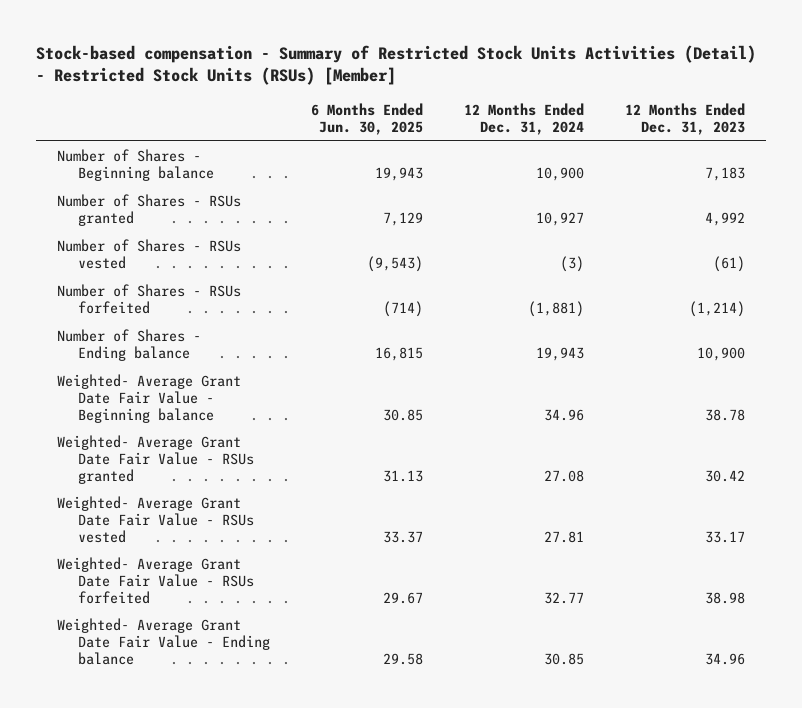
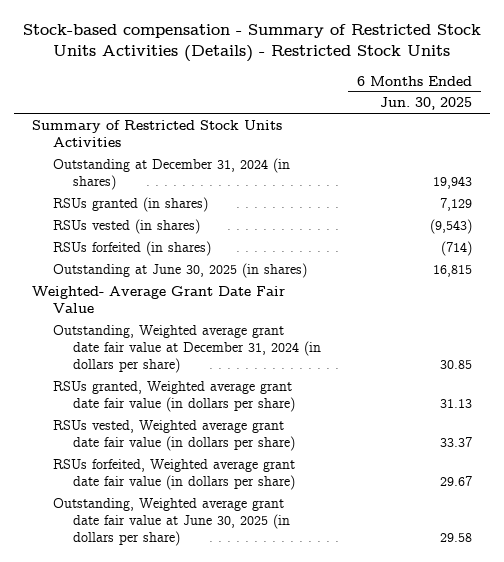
[36,44,757,86] Stock-based compensation - Summary of Restricted Stock Units Activities (Detail) - Restricted Stock Units (RSUs) [Member] -> [23,24,482,63] Stock-based compensation - Summary of Restricted Stock Units Activities (Details) - Restricted Stock Units
[463,102,584,135] 12 Months Ended Dec. 31, 2024 -> none
[625,102,746,135] 12 Months Ended Dec. 31, 2023 -> none
none -> [32,119,283,147] Summary of Restricted Stock Units Activities
[56,148,214,181] Number of Shares - Beginning balance -> [52,157,290,190] Outstanding at December 31, 2024 (in shares)
[56,193,241,226] Number of Shares - RSUs granted -> [52,196,208,212] RSUs granted (in shares)
[56,238,241,269] Number of Shares - RSUs vested -> [52,218,200,234] RSUs vested (in shares)
[56,283,241,314] Number of Shares - RSUs forfeited -> [52,240,211,256] RSUs forfeited (in shares)
[56,328,201,361] Number of Shares - Ending balance -> [52,262,307,278] Outstanding at June 30, 2025 (in shares)
none -> [32,285,286,313] Weighted- Average Grant Date Fair Value
[56,373,241,423] Weighted- Average Grant Date Fair Value - Beginning balance -> [52,324,322,374] Outstanding, Weighted average grant date fair value at December 31, 2024 (in dollars per share)
[56,434,254,484] Weighted- Average Grant Date Fair Value - RSUs granted -> [52,380,296,412] RSUs granted, Weighted average grant date fair value (in dollars per share)
[56,495,254,543] Weighted- Average Grant Date Fair Value - RSUs vested -> [52,419,296,451] RSUs vested, Weighted average grant date fair value (in dollars per share)
[56,556,254,604] Weighted- Average Grant Date Fair Value - RSUs forfeited -> [52,458,296,490] RSUs forfeited, Weighted average grant date fair value (in dollars per share)
[56,617,270,665] Weighted- Average Grant Date Fair Value - Ending balance -> [52,497,291,547] Outstanding, Weighted average grant date fair value at June 30, 2025 (in dollars per share)

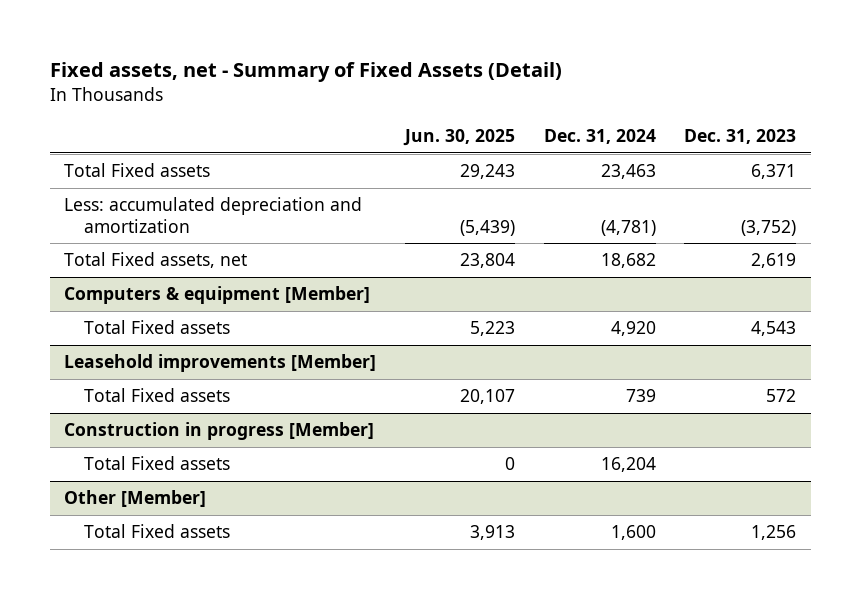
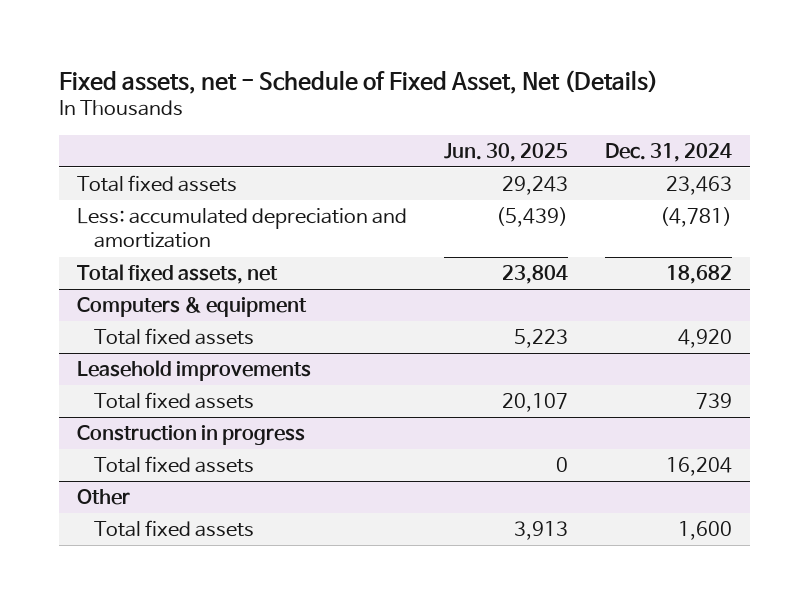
[49,62,562,83] Fixed assets, net - Summary of Fixed Assets (Detail) -> [58,70,658,95] Fixed assets, net - Schedule of Fixed Asset, Net (Details)
[684,128,797,144] Dec. 31, 2023 -> none
[64,163,211,178] Total Fixed assets -> [77,175,238,193] Total fixed assets
[64,252,248,269] Total Fixed assets, net -> [77,264,279,285] Total fixed assets, net
[64,286,371,305] Computers & equipment [Member] -> [77,297,308,318] Computers & equipment
[84,320,231,335] Total Fixed assets -> [93,328,254,346] Total fixed assets
[64,354,377,373] Leasehold improvements [Member] -> [77,360,312,382] Leasehold improvements
[84,388,231,403] Total Fixed assets -> [93,392,254,410] Total fixed assets
[64,422,375,441] Construction in progress [Member] -> [77,425,306,446] Construction in progress
[84,456,231,471] Total Fixed assets -> [93,456,254,474] Total fixed assets
[64,490,207,508] Other [Member] -> [77,489,131,506] Other
[84,524,231,539] Total Fixed assets -> [93,520,254,538] Total fixed assets

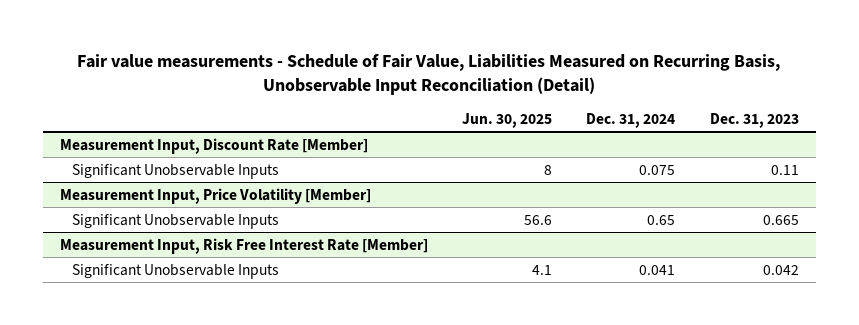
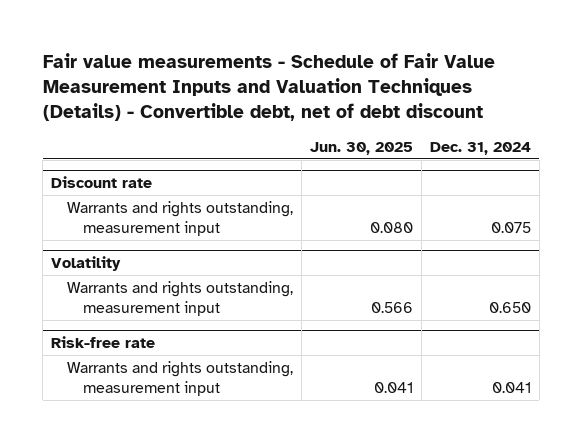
[77,53,781,95] Fair value measurements - Schedule of Fair Value, Liabilities Measured on Recurring Basis, Unobservable Input Reconciliation (Detail) -> [42,52,495,122] Fair value measurements - Schedule of Fair Value Measurement Inputs and Valuation Techniques (Details) - Convertible debt, net of debt discount
[709,112,799,128] Dec. 31, 2023 -> none
[72,163,280,179] Significant Unobservable Inputs -> none
[72,213,280,229] Significant Unobservable Inputs -> none
[72,263,280,279] Significant Unobservable Inputs -> none
[59,137,368,154] Measurement Input, Discount Rate [Member] -> [51,175,153,188] Discount rate
none -> [67,200,294,236] Warrants and rights outstanding, measurement input
[59,187,371,204] Measurement Input, Price Volatility [Member] -> [51,255,122,271] Volatility
none -> [67,280,294,316] Warrants and rights outstanding, measurement input
[59,237,428,254] Measurement Input, Risk Free Interest Rate [Member] -> [51,335,156,348] Risk-free rate
none -> [67,360,294,396] Warrants and rights outstanding, measurement input

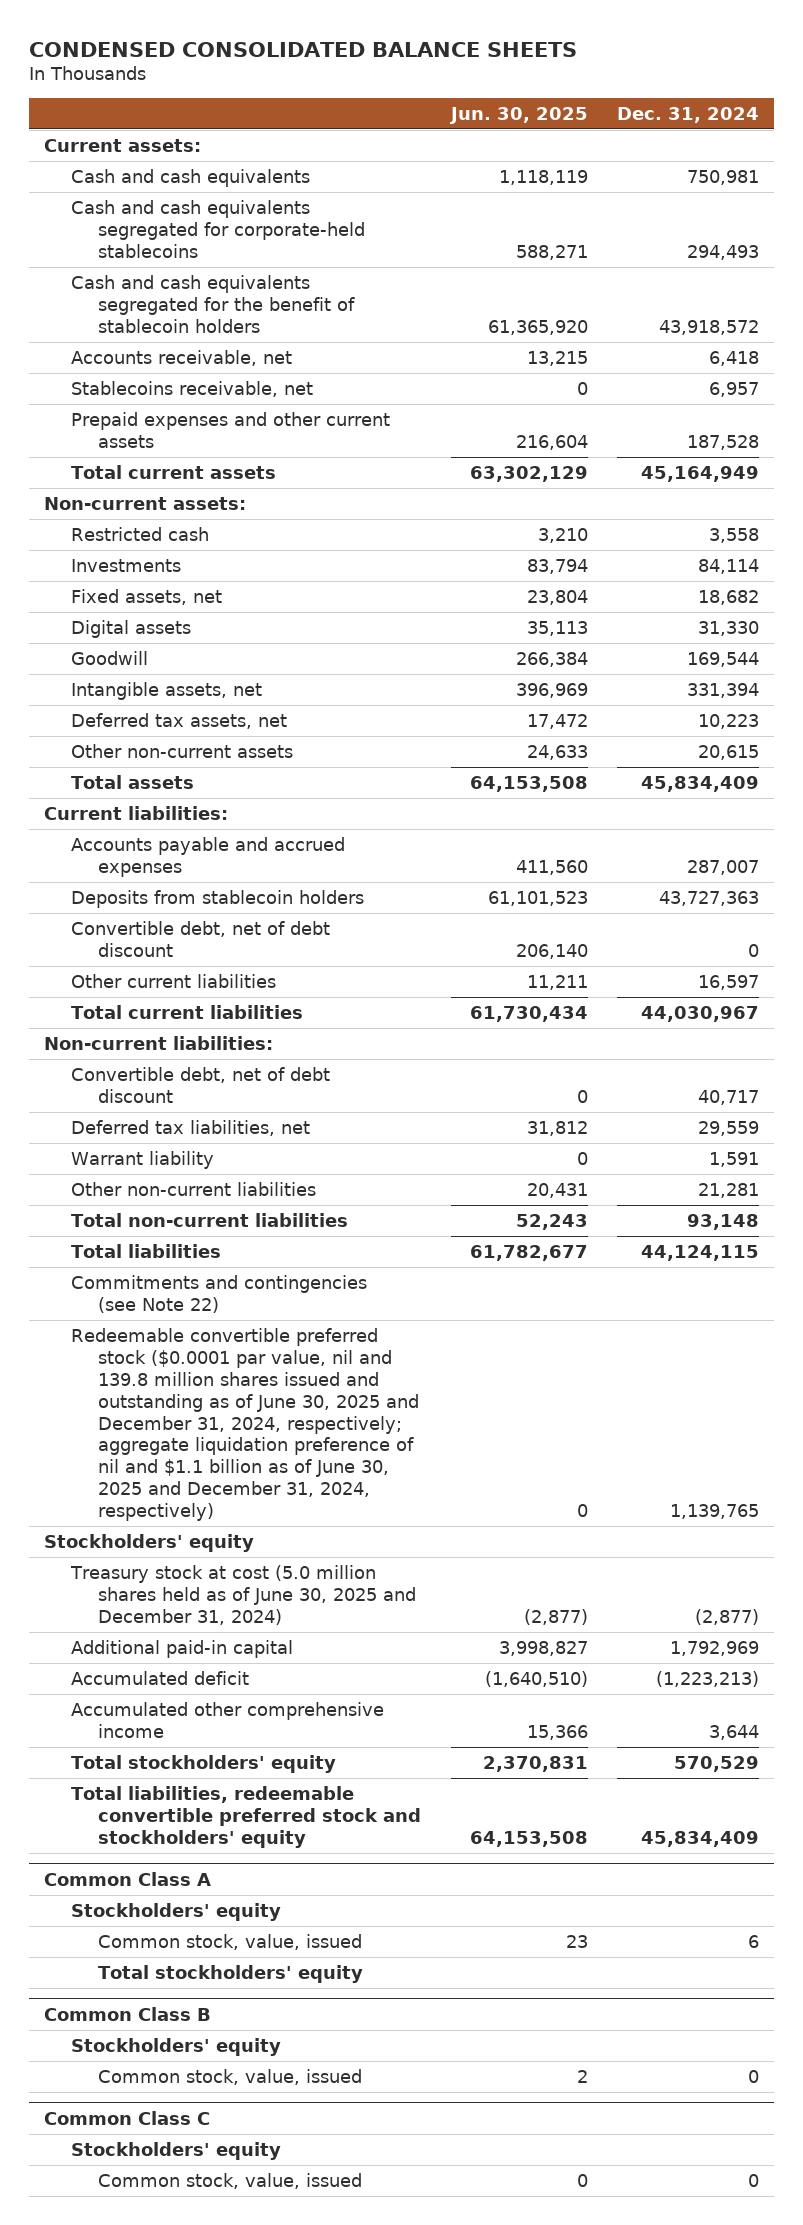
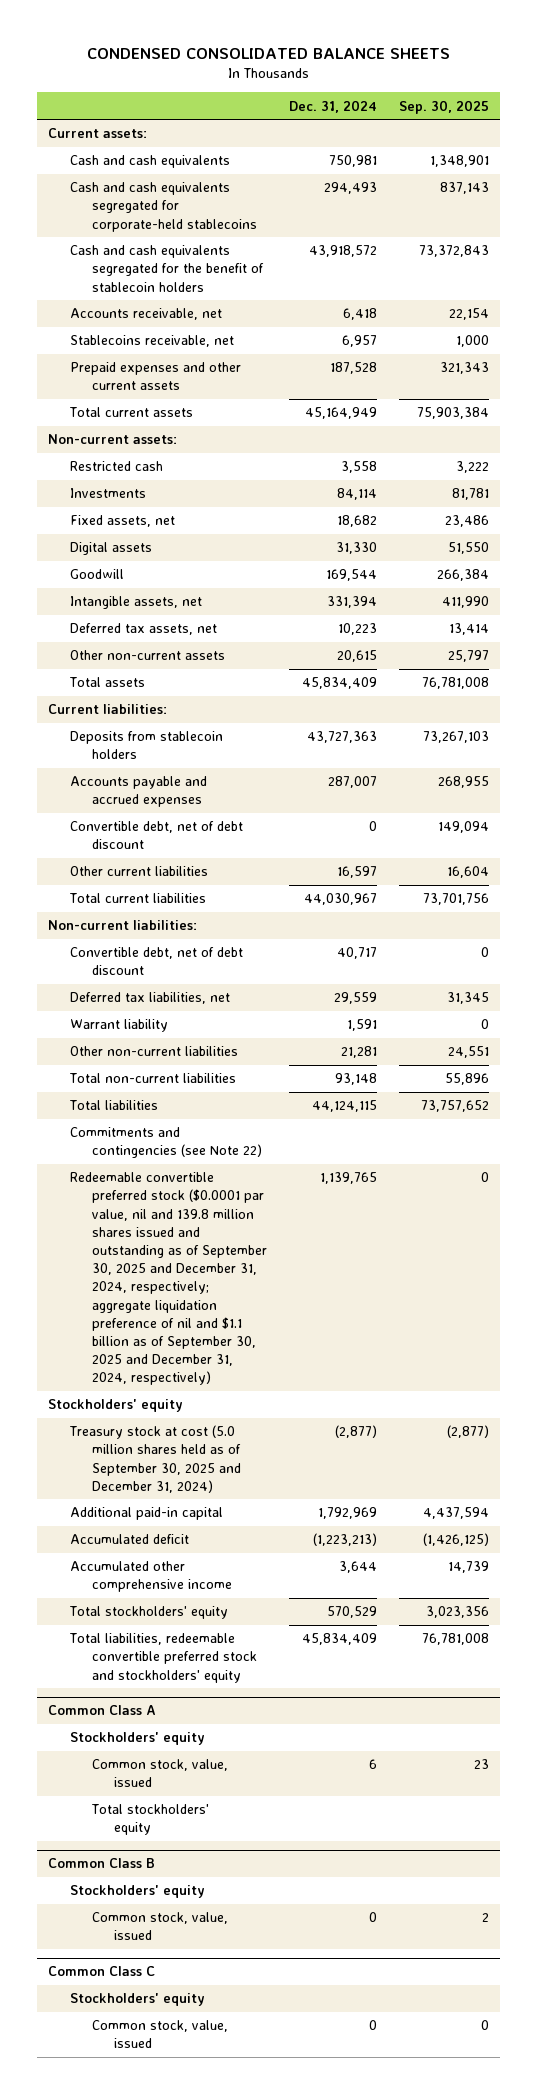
[448,107,588,125] Jun. 30, 2025 -> none
none -> [399,99,490,114] Sep. 30, 2025
[70,836,345,877] Accounts payable and accrued expenses -> [70,776,208,808] Accounts payable and accrued expenses
[70,1327,420,1522] Redeemable convertible preferred stock ($0.0001 par value, nil and 139.8 million shares issued and outstanding as of June 30, 2025 and December 31, 2024, respectively; aggregate liquidation preference of nil and $1.1 billion as of June 30, 2025 and December 31, 2024, respectively) -> [70,1172,268,1386] Redeemable convertible preferred stock ($0.0001 par value, nil and 139.8 million shares issued and outstanding as of September 30, 2025 and December 31, 2024, respectively; aggregate liquidation preference of nil and $1.1 billion as of September 30, 2025 and December 31, 2024, respectively)
[69,1564,417,1625] Treasury stock at cost (5.0 million shares held as of June 30, 2025 and December 31, 2024) -> [69,1425,242,1493] Treasury stock at cost (5.0 million shares held as of September 30, 2025 and December 31, 2024)

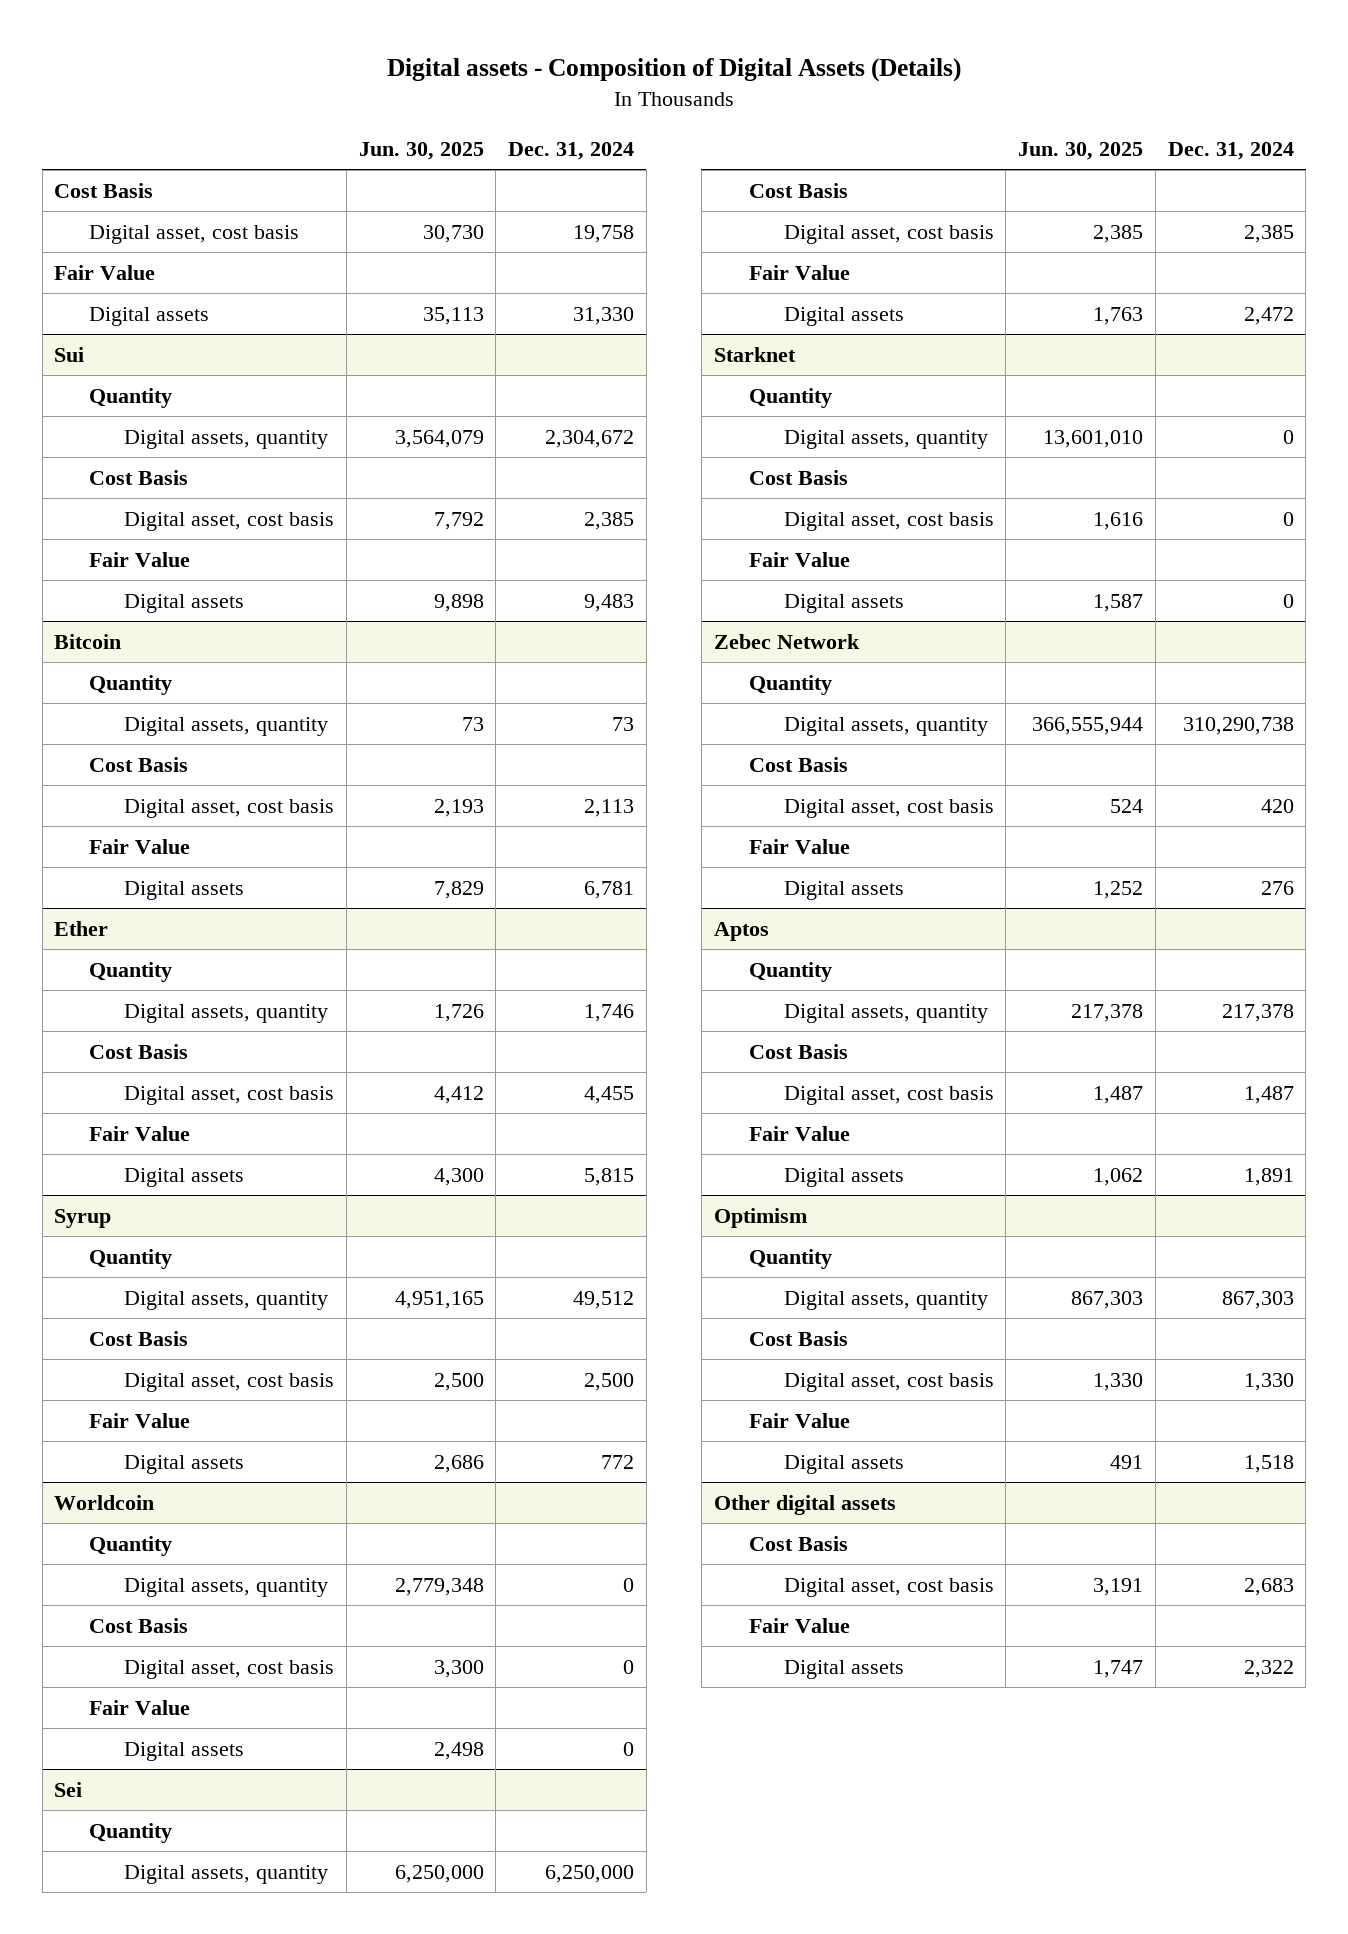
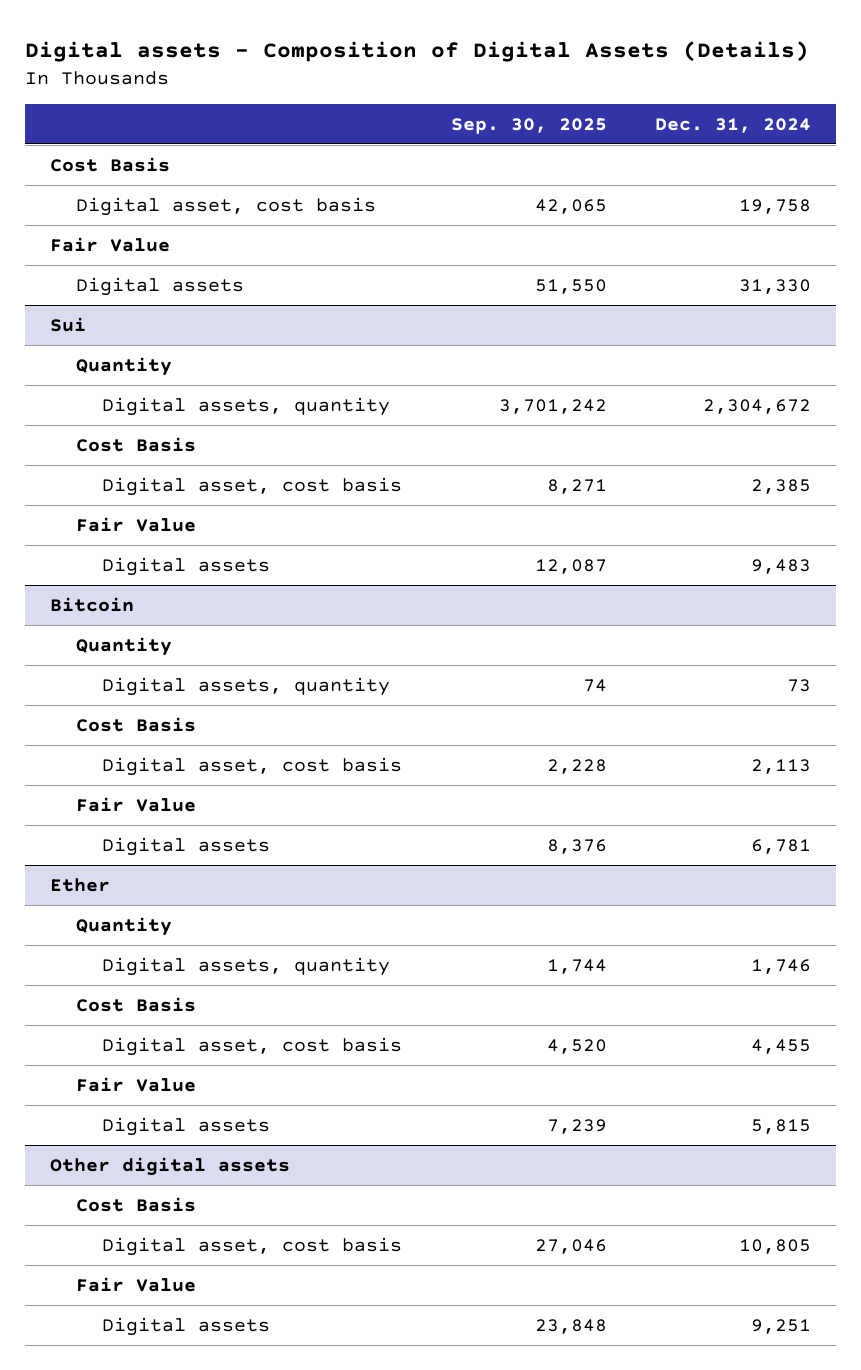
[358,141,484,160] Jun. 30, 2025 -> none
none -> [450,117,607,134] Sep. 30, 2025
[54,1208,112,1228] Syrup -> none
[89,1248,173,1269] Quantity -> none
[124,1290,329,1310] Digital assets, quantity -> none
[89,1330,189,1346] Cost Basis -> none
[124,1372,335,1392] Digital asset, cost basis -> none
[89,1412,191,1428] Fair Value -> none
[124,1454,245,1474] Digital assets -> none
[54,1494,155,1510] Worldcoin -> none
[89,1535,173,1556] Quantity -> none
[124,1577,329,1597] Digital assets, quantity -> none
[89,1617,189,1633] Cost Basis -> none
[124,1659,335,1679] Digital asset, cost basis -> none
[89,1699,191,1715] Fair Value -> none
[124,1741,245,1761] Digital assets -> none
[54,1781,83,1797] Sei -> none
[89,1822,173,1843] Quantity -> none
[124,1864,329,1884] Digital assets, quantity -> none
[748,182,848,198] Cost Basis -> none
[783,224,994,244] Digital asset, cost basis -> none
[748,264,850,280] Fair Value -> none
[783,306,904,326] Digital assets -> none
[713,346,796,362] Starknet -> none
[748,387,832,408] Quantity -> none
[783,429,988,449] Digital assets, quantity -> none
[748,469,848,485] Cost Basis -> none
[783,511,994,531] Digital asset, cost basis -> none
[748,551,850,567] Fair Value -> none
[783,593,904,613] Digital assets -> none
[713,633,860,649] Zebec Network -> none
[748,674,832,695] Quantity -> none
[783,716,988,736] Digital assets, quantity -> none
[748,756,848,772] Cost Basis -> none
[783,798,994,818] Digital asset, cost basis -> none
[748,838,850,854] Fair Value -> none
[783,880,904,900] Digital assets -> none
[713,921,769,941] Aptos -> none
[748,961,832,982] Quantity -> none
[783,1003,988,1023] Digital assets, quantity -> none
[748,1043,848,1059] Cost Basis -> none
[783,1085,994,1105] Digital asset, cost basis -> none
[748,1125,850,1141] Fair Value -> none
[783,1167,904,1187] Digital assets -> none
[713,1207,807,1228] Optimism -> none
[748,1248,832,1269] Quantity -> none
[783,1290,988,1310] Digital assets, quantity -> none
[748,1330,848,1346] Cost Basis -> none
[783,1372,994,1392] Digital asset, cost basis -> none
[748,1412,850,1428] Fair Value -> none
[783,1454,904,1474] Digital assets -> none
[1243,1577,1294,1596] 2,683 -> [739,1239,812,1255] 10,805
[1243,1659,1294,1678] 2,322 -> [751,1319,812,1335] 9,251

